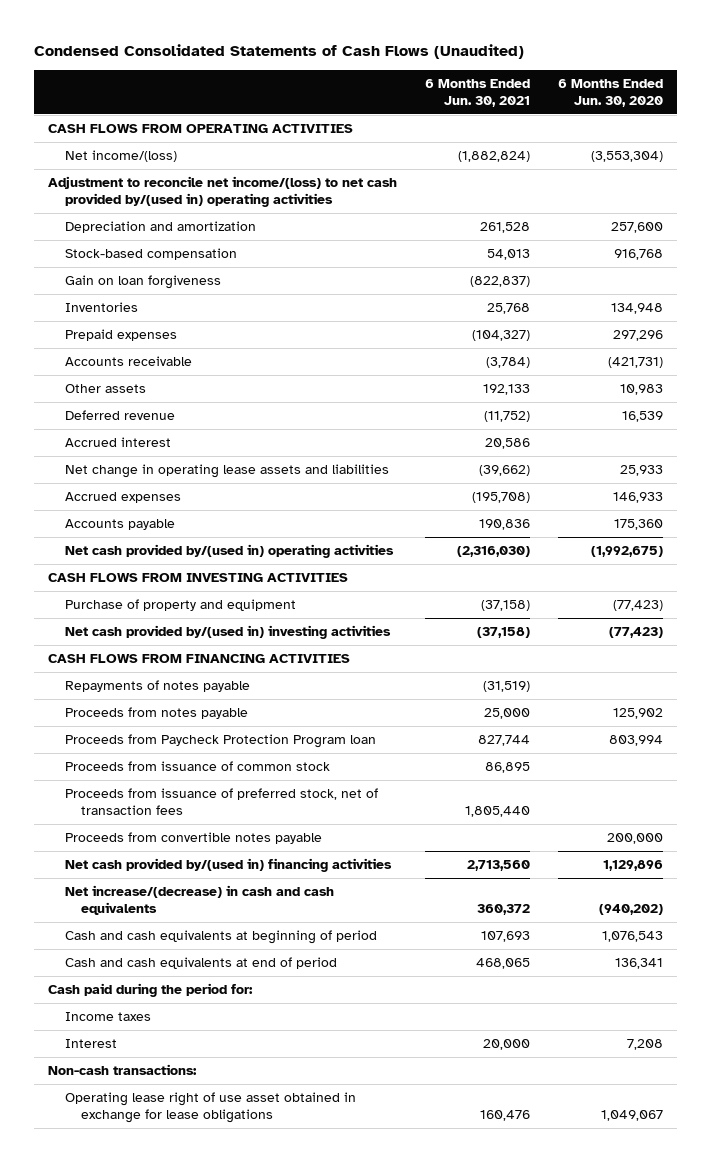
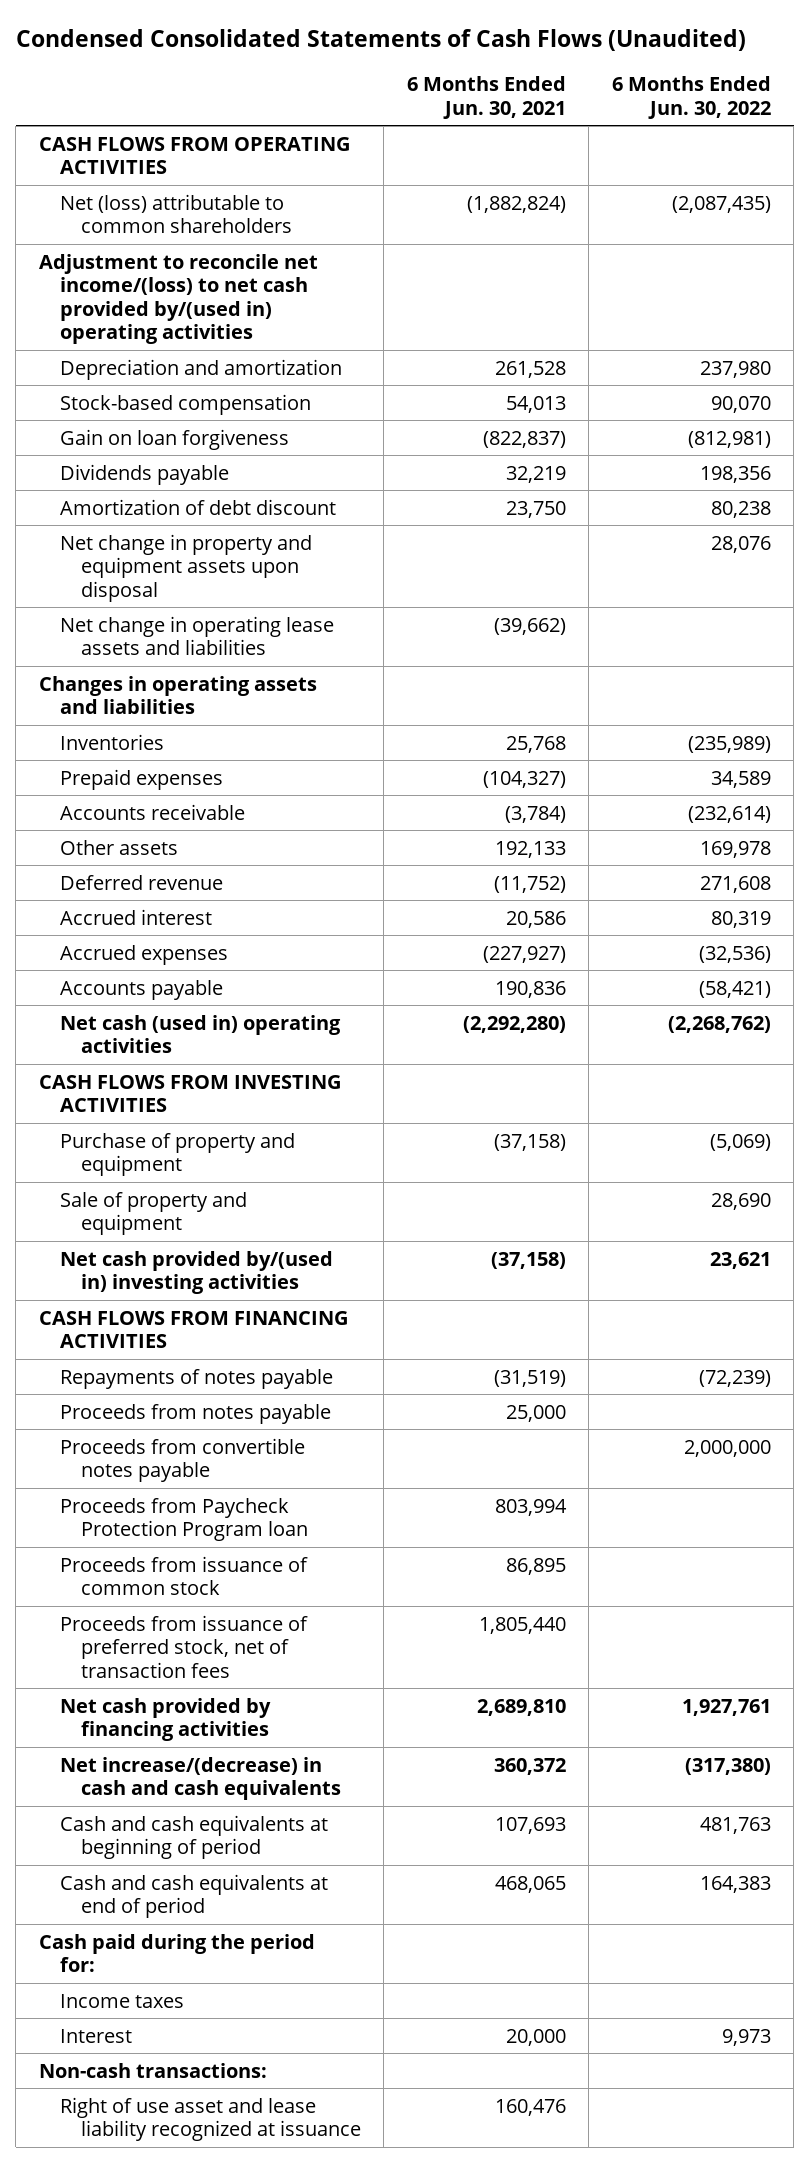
[557,78,663,107] 6 Months Ended Jun. 30, 2020 -> none
none -> [611,76,771,119] 6 Months Ended Jun. 30, 2022
[64,150,177,163] Net income/(loss) -> [59,193,292,234] Net (loss) attributable to common shareholders
none -> [59,463,229,485] Dividends payable
none -> [59,498,336,515] Amortization of debt discount
none -> [59,533,312,602] Net change in property and equipment assets upon disposal
[64,464,389,479] Net change in operating lease assets and liabilities -> [59,615,334,656] Net change in operating lease assets and liabilities
none -> [38,675,317,715] Changes in operating assets and liabilities
[472,492,531,504] (195,708) -> [482,945,566,963] (227,927)
[64,544,394,559] Net cash provided by/(used in) operating activities -> [59,1014,341,1054] Net cash (used in) operating activities
[457,546,531,558] (2,316,030) -> [462,1015,566,1033] (2,292,280)
none -> [59,1191,247,1236] Sale of property and equipment
[64,832,322,845] Proceeds from convertible notes payable -> [59,1437,305,1483] Proceeds from convertible notes payable
[478,735,531,747] 827,744 -> [494,1498,567,1516] 803,994
[64,858,392,873] Net cash provided by/(used in) financing activities -> [59,1697,271,1742] Net cash provided by financing activities
[467,860,531,872] 2,713,560 -> [476,1698,566,1716] 2,689,810
[64,1092,356,1124] Operating lease right of use asset obtained in exchange for lease obligations -> [59,2096,361,2142] Right of use asset and lease liability recognized at issuance

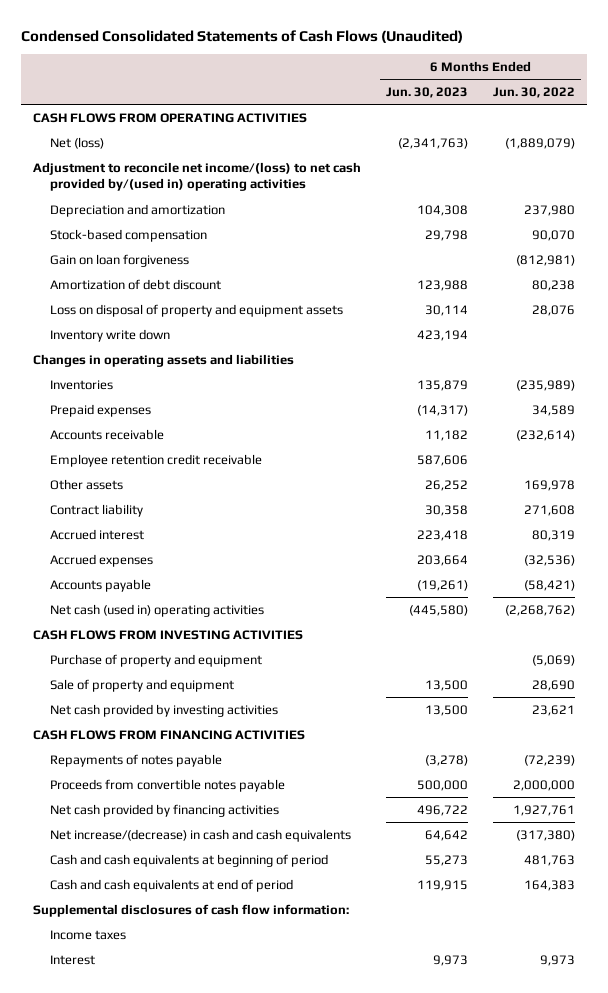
[406,76,566,119] 6 Months Ended Jun. 30, 2021 -> none
none -> [386,86,469,98] Jun. 30, 2023
[59,193,292,234] Net (loss) attributable to common shareholders -> none
none -> [50,136,105,149] Net (loss)
[59,463,229,485] Dividends payable -> none
[59,615,334,656] Net change in operating lease assets and liabilities -> none
[59,533,312,602] Net change in property and equipment assets upon disposal -> [50,303,344,317] Loss on disposal of property and equipment assets
none -> [50,328,171,342] Inventory write down
none -> [50,453,263,467] Employee retention credit receivable
[59,874,223,890] Deferred revenue -> [50,503,144,517] Contract liability
[59,1250,333,1295] Net cash provided by/(used in) investing activities -> [50,703,279,717] Net cash provided by investing activities
[59,1403,331,1424] Proceeds from notes payable -> none
[59,1497,308,1542] Proceeds from Paycheck Protection Program loan -> none
[59,1555,308,1596] Proceeds from issuance of common stock -> none
[59,1614,308,1678] Proceeds from issuance of preferred stock, net of transaction fees -> none
[38,1933,315,1973] Cash paid during the period for: -> none
none -> [33,903,350,917] Supplemental disclosures of cash flow information:
[38,2062,267,2078] Non-cash transactions: -> none
[59,2096,361,2142] Right of use asset and lease liability recognized at issuance -> none

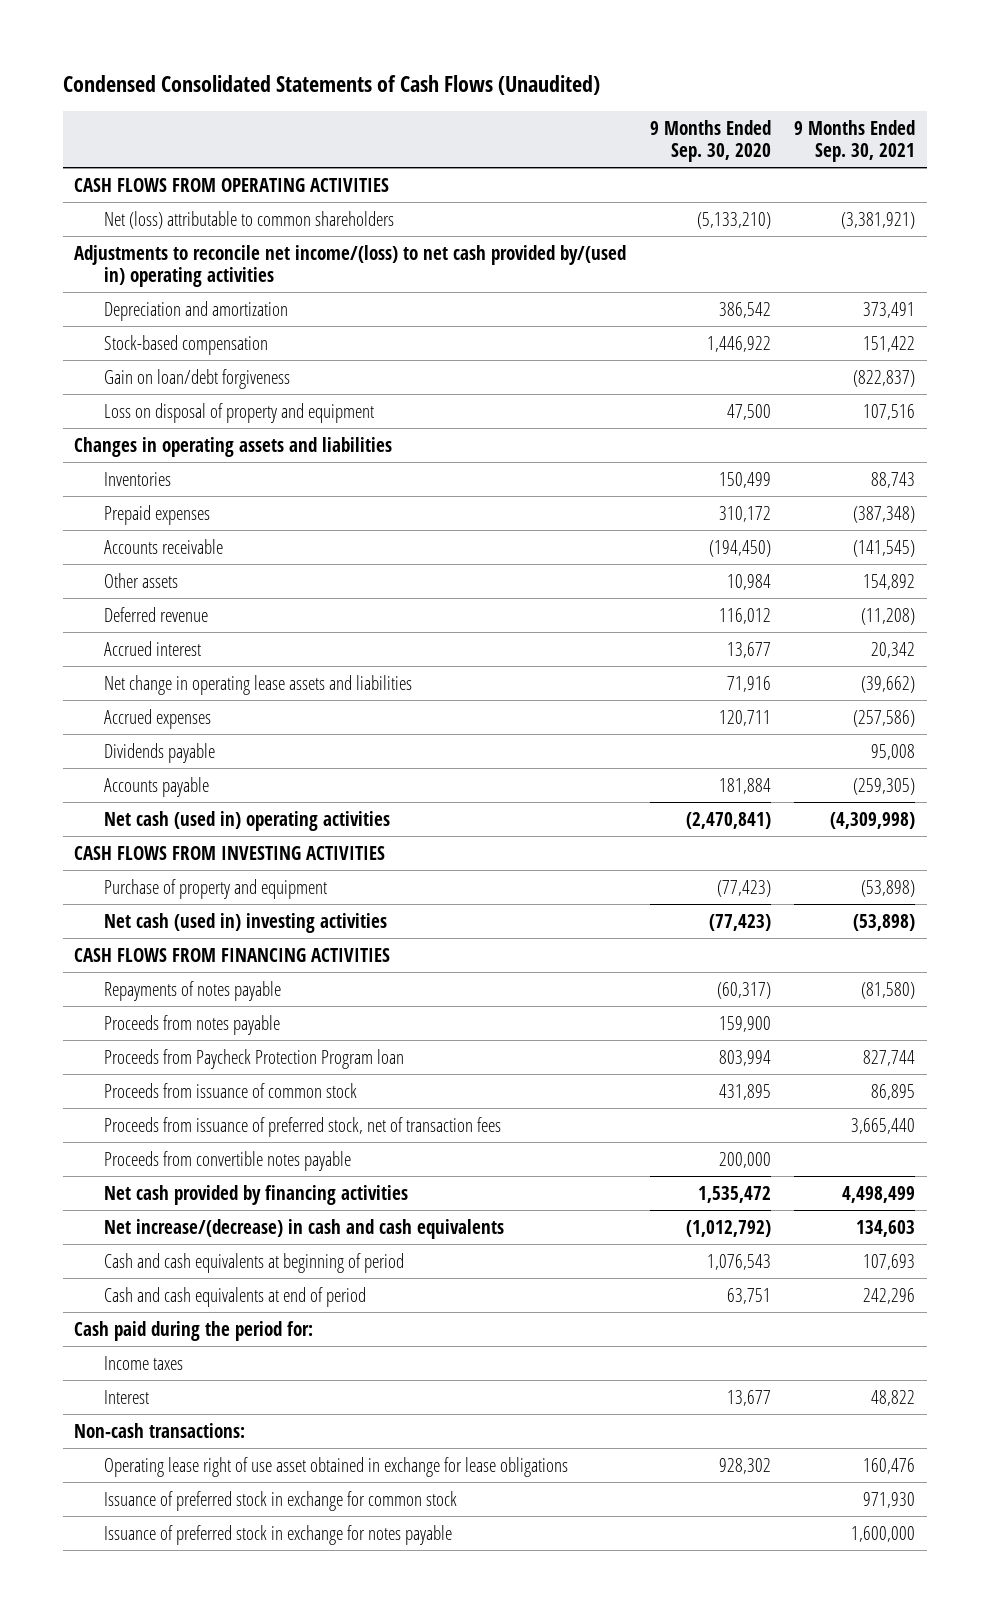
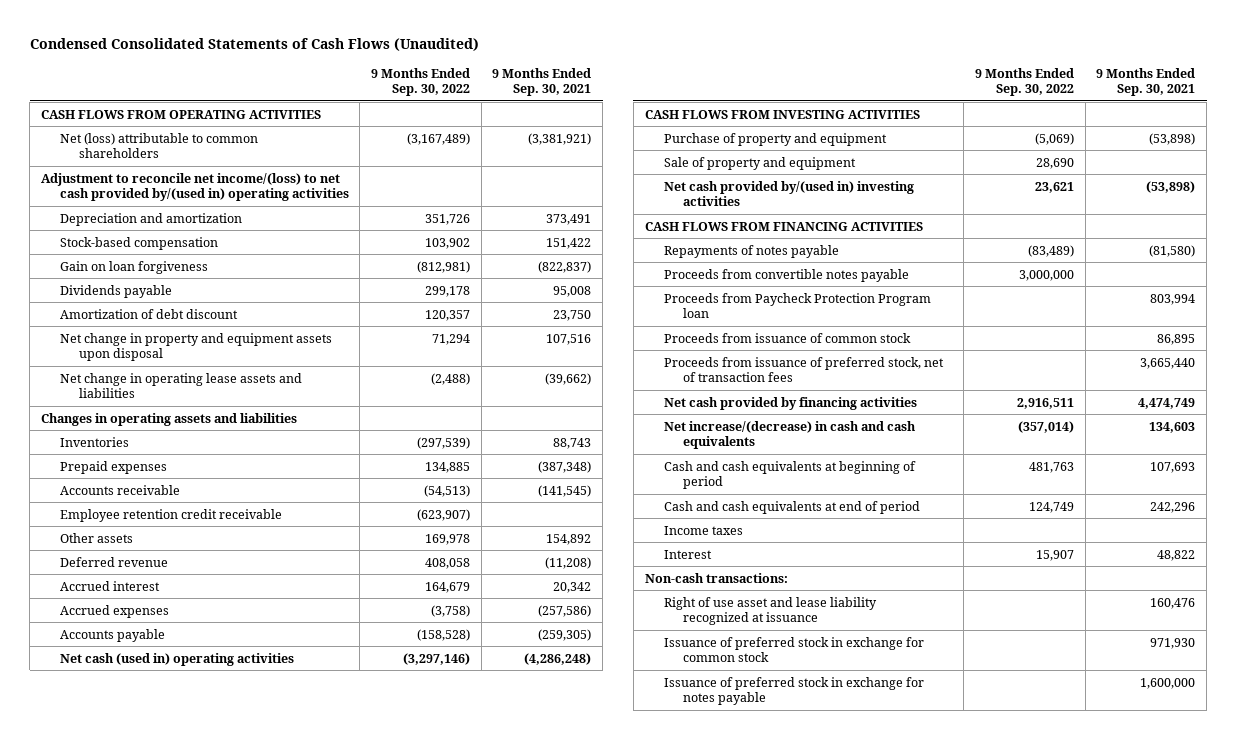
[649,120,771,162] 9 Months Ended Sep. 30, 2020 -> none
none -> [371,67,471,96] 9 Months Ended Sep. 30, 2022
[74,244,627,287] Adjustments to reconcile net income/(loss) to net cash provided by/(used in) operating activities -> [40,172,349,201] Adjustment to reconcile net income/(loss) to net cash provided by/(used in) operating activities
[104,368,291,389] Gain on loan/debt forgiveness -> [59,260,208,274] Gain on loan forgiveness
[104,742,216,763] Dividends payable -> [59,284,172,298] Dividends payable
none -> [59,308,238,319] Amortization of debt discount
[104,402,375,423] Loss on disposal of property and equipment -> [59,332,332,361] Net change in property and equipment assets upon disposal
[104,674,413,695] Net change in operating lease assets and liabilities -> [59,372,302,398] Net change in operating lease assets and liabilities
none -> [59,508,282,522] Employee retention credit receivable
[830,811,916,829] (4,309,998) -> [524,652,592,665] (4,286,248)
none -> [663,156,856,170] Sale of property and equipment
[104,912,388,933] Net cash (used in) investing activities -> [663,180,914,206] Net cash provided by/(used in) investing activities
[104,1014,281,1035] Proceeds from notes payable -> none
[104,1150,352,1171] Proceeds from convertible notes payable -> [663,268,909,282] Proceeds from convertible notes payable
[863,1049,916,1066] 827,744 -> [1150,293,1196,305] 803,994
[842,1185,916,1203] 4,498,499 -> [1138,397,1196,409] 4,474,749
[74,1320,314,1341] Cash paid during the period for: -> none
[104,1456,569,1477] Operating lease right of use asset obtained in exchange for lease obligations -> [663,596,877,625] Right of use asset and lease liability recognized at issuance

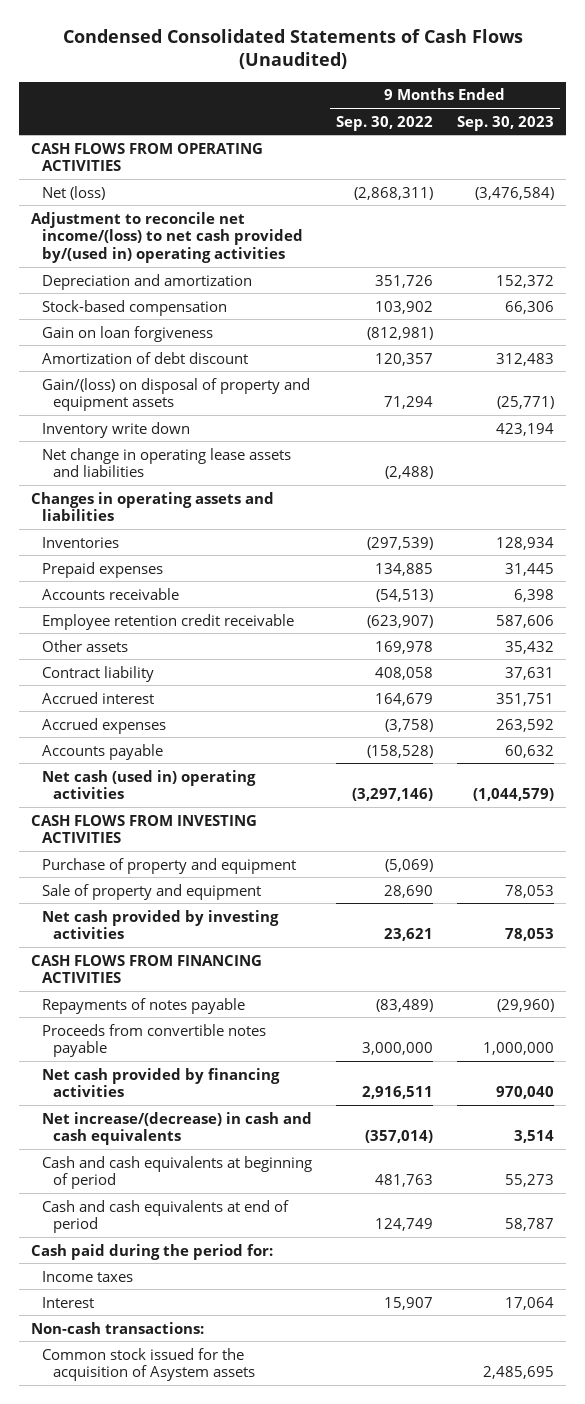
[492,67,592,96] 9 Months Ended Sep. 30, 2021 -> none
none -> [456,115,554,131] Sep. 30, 2023
[59,132,258,158] Net (loss) attributable to common shareholders -> none
none -> [42,185,106,200] Net (loss)
[59,284,172,298] Dividends payable -> none
[59,332,332,361] Net change in property and equipment assets upon disposal -> [42,377,311,412] Gain/(loss) on disposal of property and equipment assets
none -> [42,421,191,438] Inventory write down
[59,556,168,567] Deferred revenue -> [42,665,155,682] Contract liability
[663,180,914,206] Net cash provided by/(used in) investing activities -> [42,909,280,940] Net cash provided by investing activities
[663,292,931,318] Proceeds from Paycheck Protection Program loan -> none
[663,332,911,343] Proceeds from issuance of common stock -> none
[663,356,944,382] Proceeds from issuance of preferred stock, net of transaction fees -> none
none -> [31,1243,274,1260] Cash paid during the period for:
[663,596,877,625] Right of use asset and lease liability recognized at issuance -> none
[663,676,924,705] Issuance of preferred stock in exchange for notes payable -> none
[663,636,924,662] Issuance of preferred stock in exchange for common stock -> [42,1347,255,1382] Common stock issued for the acquisition of Asystem assets

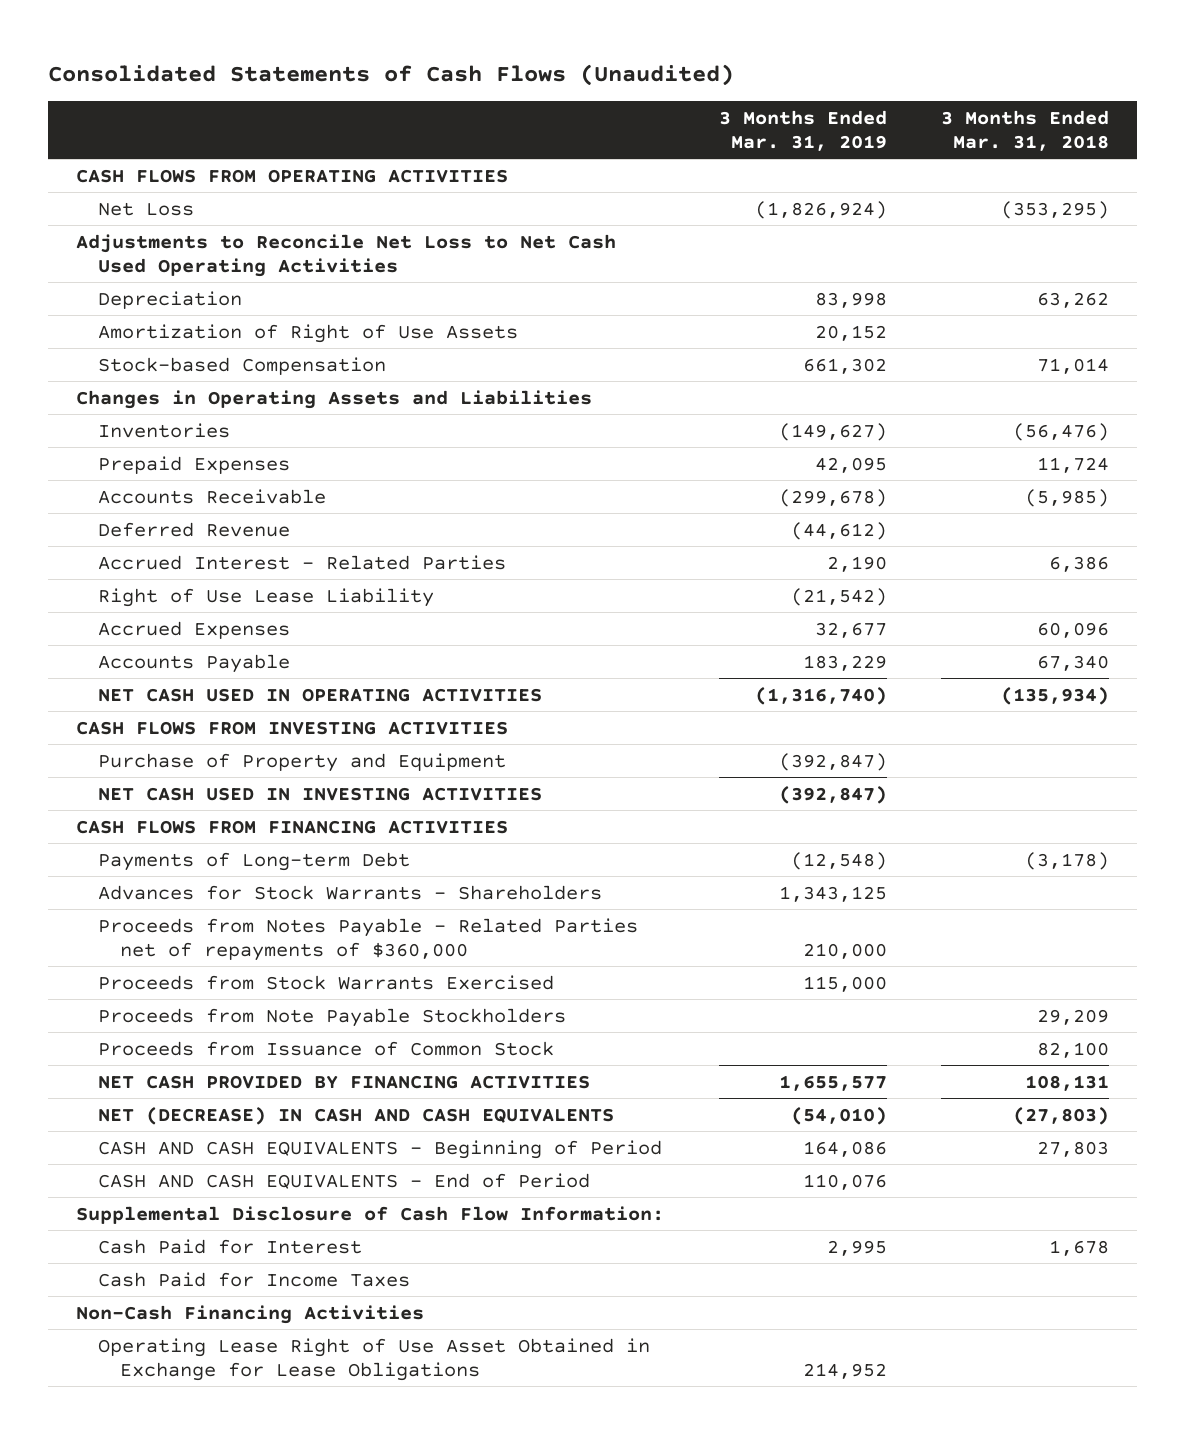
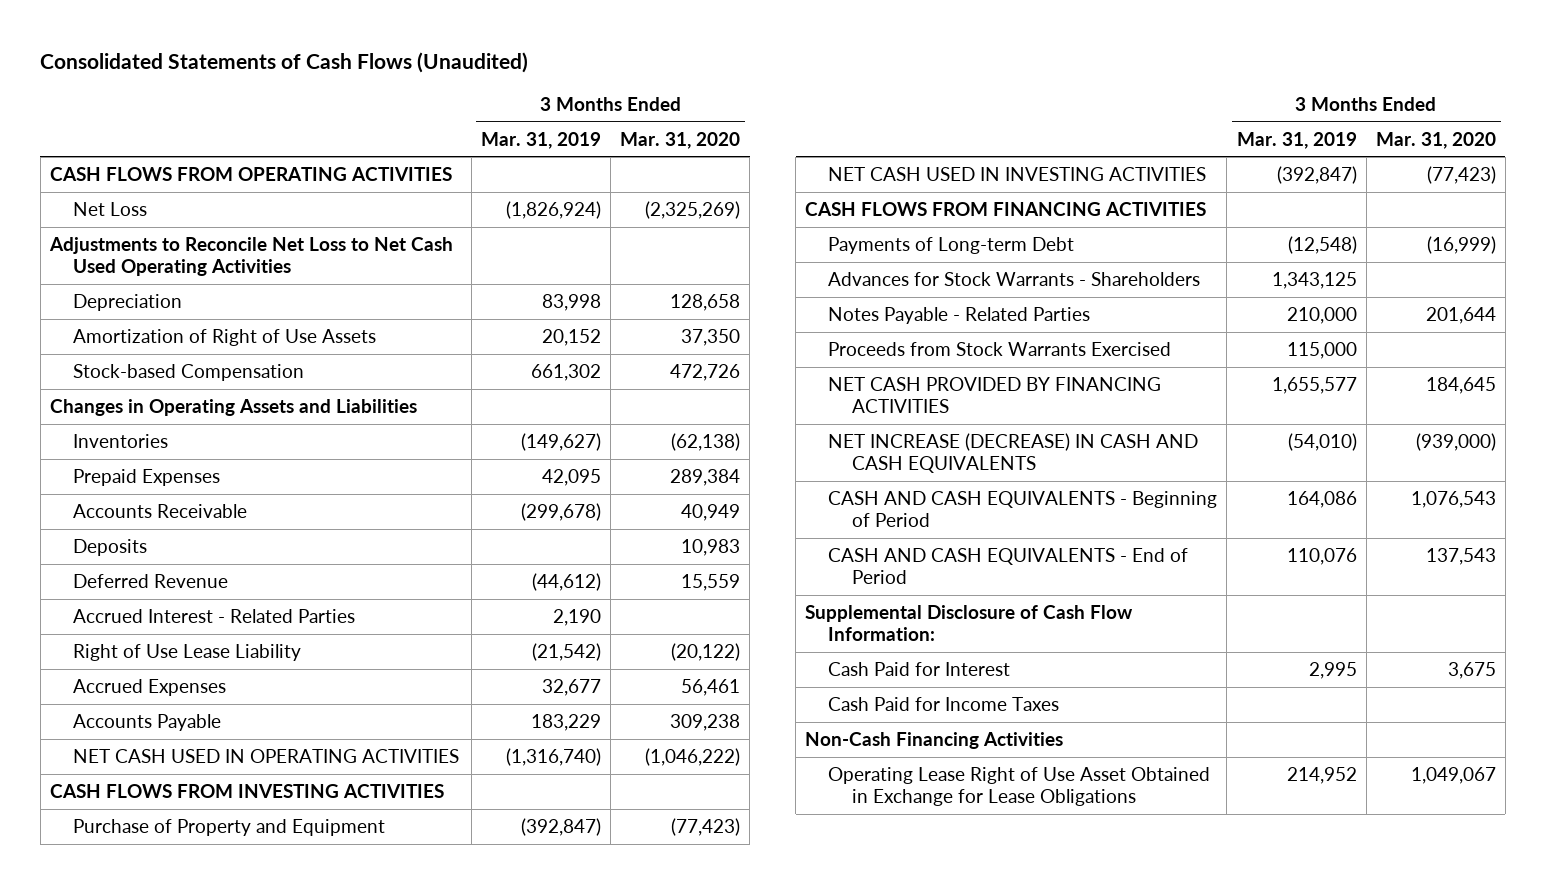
[941,109,1110,151] 3 Months Ended Mar. 31, 2018 -> none
none -> [620,131,741,149] Mar. 31, 2020
none -> [72,538,147,556] Deposits
[97,917,638,961] Proceeds from Notes Payable - Related Parties net of repayments of $360,000 -> [828,306,1091,324] Notes Payable - Related Parties
[97,1007,566,1027] Proceeds from Note Payable Stockholders -> none
[97,1040,554,1056] Proceeds from Issuance of Common Stock -> none
[97,1106,614,1125] NET (DECREASE) IN CASH AND CASH EQUIVALENTS -> [828,432,1199,474] NET INCREASE (DECREASE) IN CASH AND CASH EQUIVALENTS

